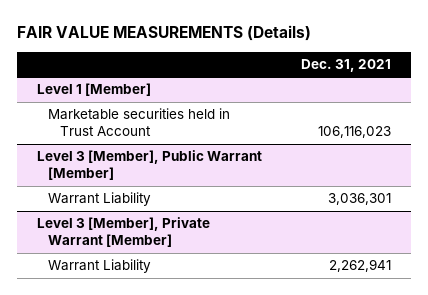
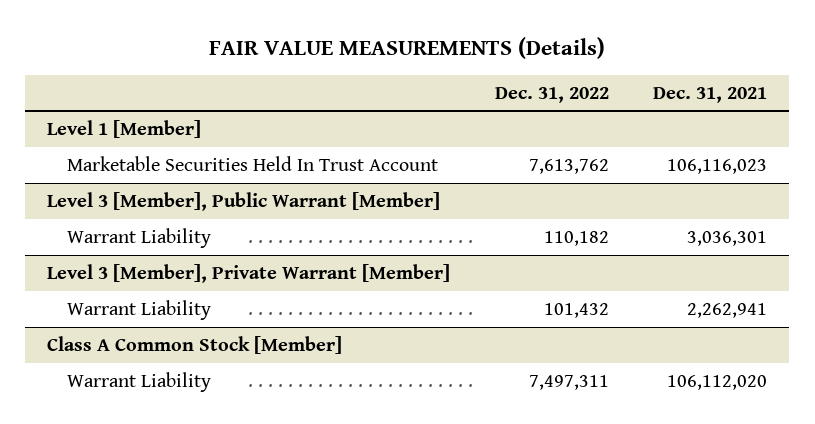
none -> [494,86,609,103] Dec. 31, 2022
[48,108,231,137] Marketable securities held in Trust Account -> [67,155,439,171] Marketable Securities Held In Trust Account
none -> [47,335,343,354] Class A Common Stock [Member]
none -> [67,371,212,392] Warrant Liability

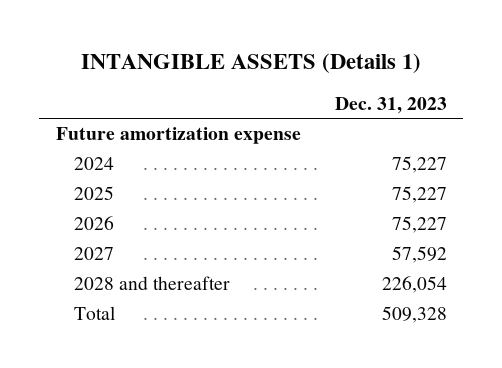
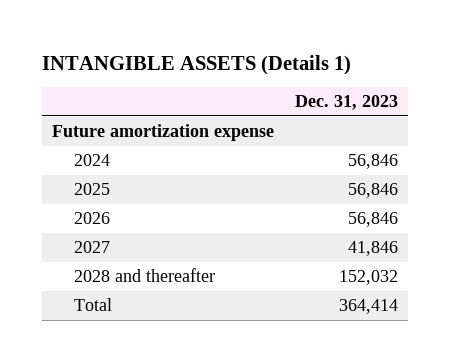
[391,156,447,174] 75,227 -> [347,154,398,170] 56,846
[391,186,447,204] 75,227 -> [347,183,398,199] 56,846
[391,216,447,234] 75,227 -> [347,212,398,228] 56,846
[391,246,447,264] 57,592 -> [347,241,398,257] 41,846
[381,276,447,294] 226,054 -> [338,270,398,286] 152,032
[381,306,447,324] 509,328 -> [338,299,398,315] 364,414

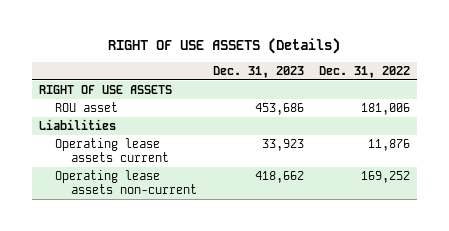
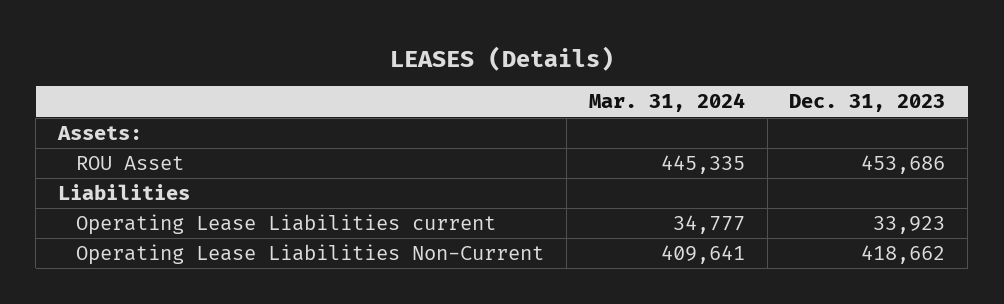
[108,37,341,54] RIGHT OF USE ASSETS (Details) -> [389,45,614,71] LEASES (Details)
[318,65,410,78] Dec. 31, 2022 -> none
none -> [588,93,745,113] Mar. 31, 2024
[39,85,173,95] RIGHT OF USE ASSETS -> none
none -> [57,126,143,141] Assets:
[55,102,119,113] ROU asset -> [76,156,185,171] ROU Asset
[55,138,170,163] Operating lease assets current -> [76,214,497,236] Operating Lease Liabilities current
[55,170,198,195] Operating lease assets non-current -> [76,244,545,266] Operating Lease Liabilities Non-Current

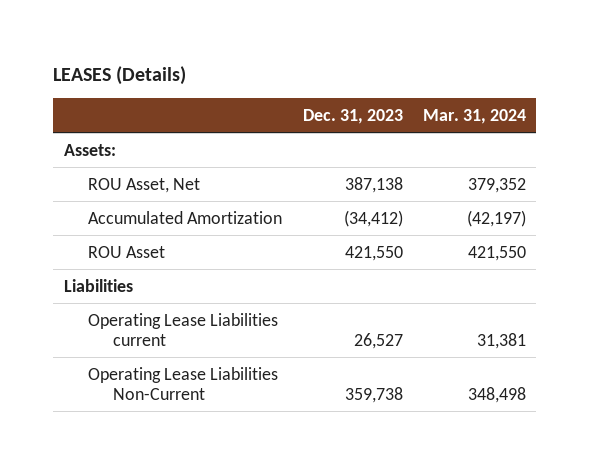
none -> [88,177,201,193] ROU Asset, Net
none -> [88,210,283,224] Accumulated Amortization
[660,155,745,175] 445,335 -> [468,245,527,261] 421,550
[861,155,946,175] 453,686 -> [344,245,403,261] 421,550
[672,215,745,235] 34,777 -> [477,333,527,350] 31,381
[873,216,946,235] 33,923 -> [353,333,403,350] 26,527
[660,245,745,265] 409,641 -> [468,387,527,404] 348,498
[861,245,946,265] 418,662 -> [344,387,403,404] 359,738

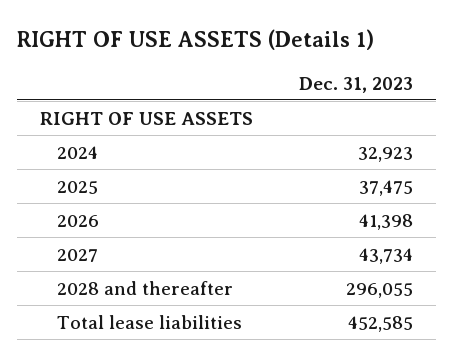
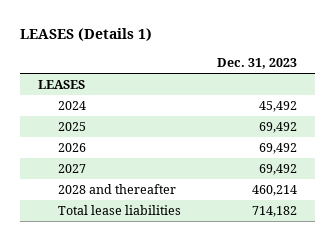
[17,28,375,50] RIGHT OF USE ASSETS (Details 1) -> [20,28,153,42] LEASES (Details 1)
[40,111,254,125] RIGHT OF USE ASSETS -> none
none -> [38,80,86,90] LEASES
[358,146,414,162] 32,923 -> [259,101,298,113] 45,492
[359,179,414,196] 37,475 -> [259,122,298,134] 69,492
[359,213,414,230] 41,398 -> [259,143,298,155] 69,492
[359,247,414,264] 43,734 -> [259,164,298,176] 69,492
[346,282,414,298] 296,055 -> [252,185,298,197] 460,214
[348,315,414,332] 452,585 -> [252,206,298,218] 714,182

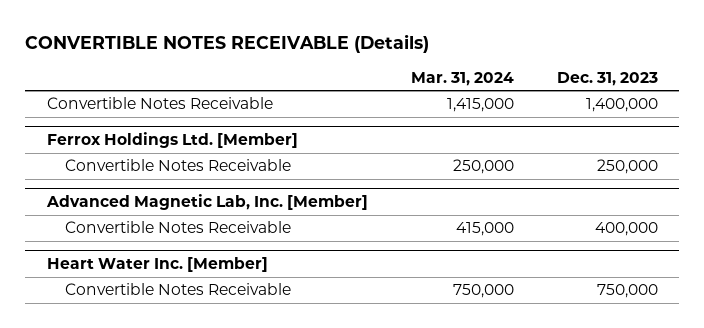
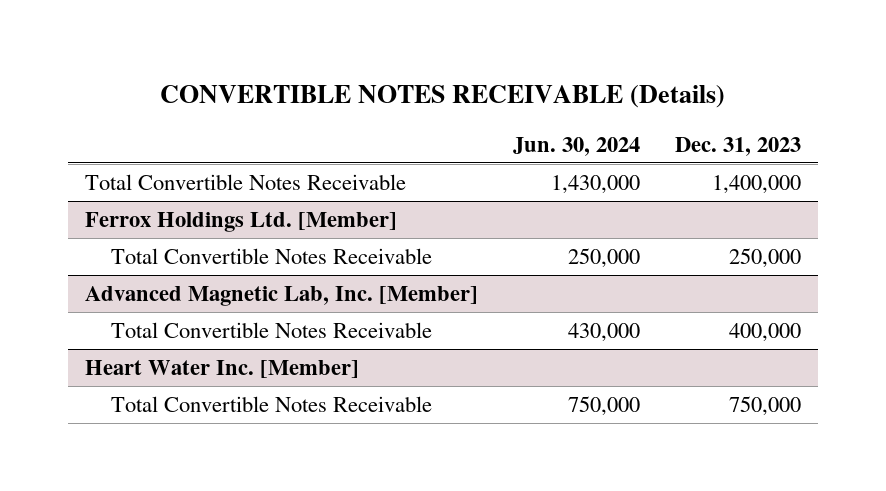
[410,71,514,86] Mar. 31, 2024 -> none
none -> [512,136,640,156] Jun. 30, 2024
[46,97,273,110] Convertible Notes Receivable -> [85,174,407,191] Total Convertible Notes Receivable
[65,159,292,172] Convertible Notes Receivable -> [111,248,433,265] Total Convertible Notes Receivable
[65,221,292,234] Convertible Notes Receivable -> [111,322,433,339] Total Convertible Notes Receivable
[65,283,292,296] Convertible Notes Receivable -> [111,396,433,413] Total Convertible Notes Receivable

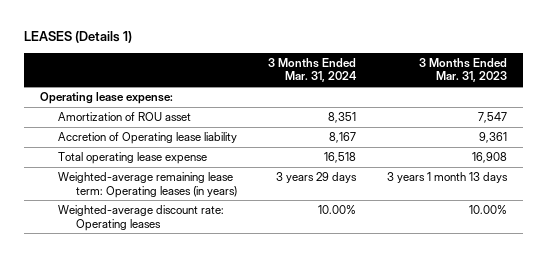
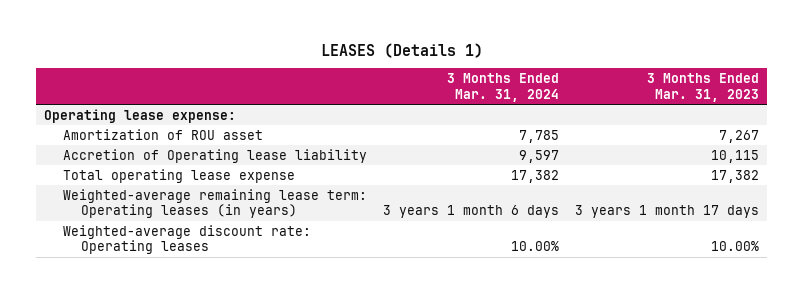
[327,111,356,123] 8,351 -> [518,129,559,143] 7,785
[477,111,507,123] 7,547 -> [719,129,760,143] 7,267
[328,131,356,143] 8,167 -> [518,149,559,163] 9,597
[478,131,507,143] 9,361 -> [711,149,760,163] 10,115
[323,151,356,163] 16,518 -> [510,169,559,183] 17,382
[471,151,507,163] 16,908 -> [711,169,760,183] 17,382
[275,171,357,183] 3 years 29 days -> [382,205,559,219] 3 years 1 month 6 days
[386,171,508,183] 3 years 1 month 13 days -> [575,205,760,219] 3 years 1 month 17 days

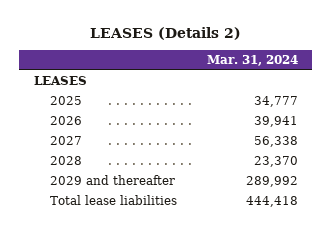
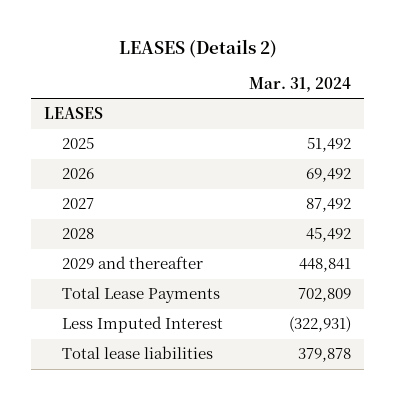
[253,96,298,108] 34,777 -> [307,137,352,153] 51,492
[253,116,298,128] 39,941 -> [306,168,352,183] 69,492
[253,136,298,148] 56,338 -> [306,198,352,213] 87,492
[253,156,298,168] 23,370 -> [306,227,352,243] 45,492
[245,176,298,188] 289,992 -> [299,258,352,273] 448,841
none -> [61,287,220,304] Total Lease Payments
none -> [61,316,223,334] Less Imputed Interest
[245,196,298,208] 444,418 -> [298,348,352,363] 379,878

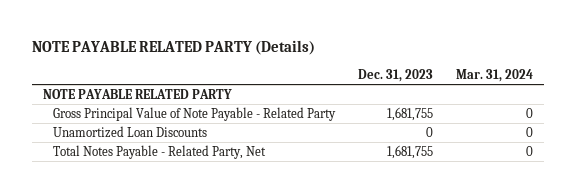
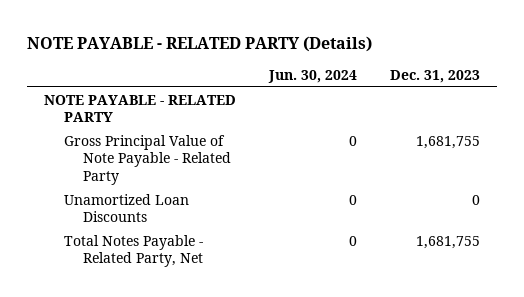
[31,40,315,56] NOTE PAYABLE RELATED PARTY (Details) -> [27,35,373,52] NOTE PAYABLE - RELATED PARTY (Details)
[455,69,533,83] Mar. 31, 2024 -> none
none -> [267,69,357,83] Jun. 30, 2024
[43,89,233,100] NOTE PAYABLE RELATED PARTY -> [43,95,236,123] NOTE PAYABLE - RELATED PARTY

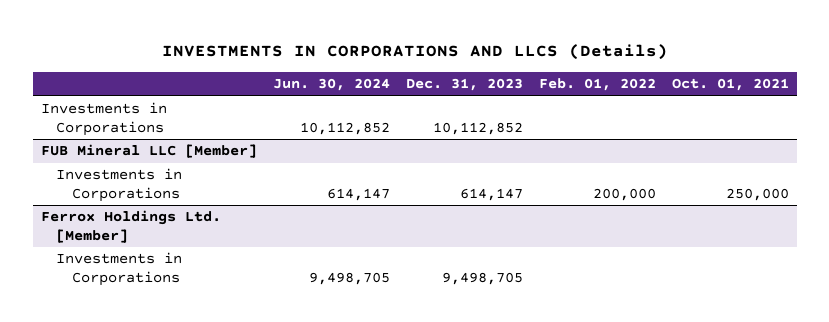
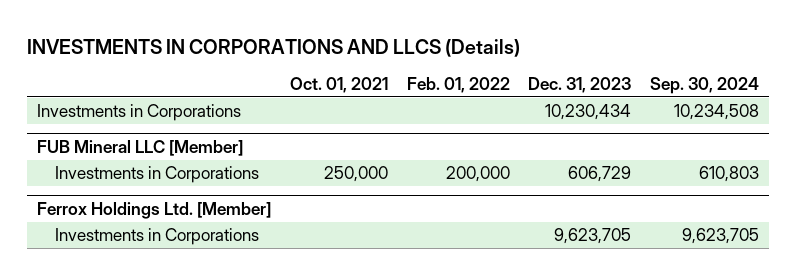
[272,78,390,92] Jun. 30, 2024 -> none
none -> [650,76,760,94] Sep. 30, 2024
[432,121,523,135] 10,112,852 -> [545,104,632,121] 10,230,434
[459,187,523,201] 614,147 -> [568,166,632,183] 606,729
[441,271,523,285] 9,498,705 -> [554,228,632,245] 9,623,705

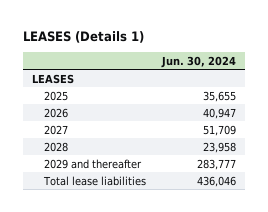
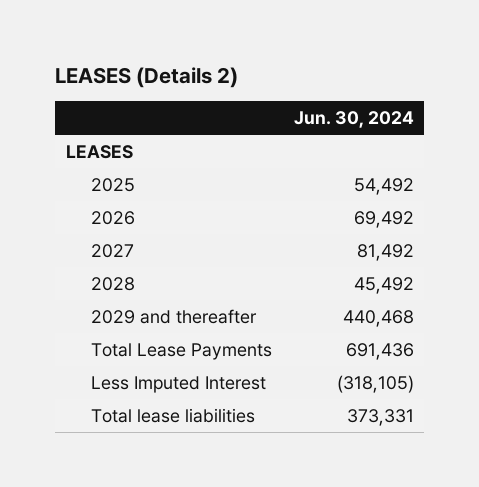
[23,30,145,43] LEASES (Details 1) -> [54,67,238,89] LEASES (Details 2)
[203,90,237,102] 35,655 -> [353,177,414,195] 54,492
[203,107,237,119] 40,947 -> [353,210,414,228] 69,492
[203,124,237,136] 51,709 -> [356,243,414,261] 81,492
[203,141,237,153] 23,958 -> [353,276,414,294] 45,492
[197,158,237,170] 283,777 -> [342,309,414,327] 440,468
none -> [91,342,273,360] Total Lease Payments
none -> [91,375,267,393] Less Imputed Interest
[197,175,237,187] 436,046 -> [346,408,414,426] 373,331

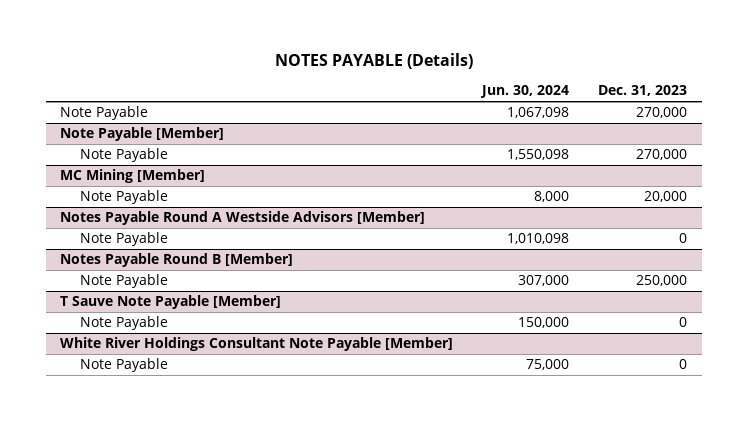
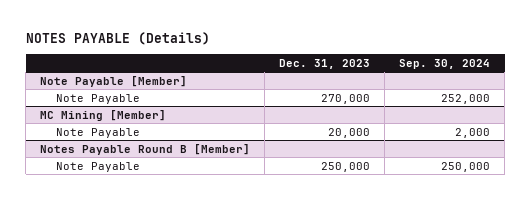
[480,85,570,99] Jun. 30, 2024 -> none
none -> [399,58,491,69] Sep. 30, 2024
[60,106,149,121] Note Payable -> none
[60,211,426,226] Notes Payable Round A Westside Advisors [Member] -> none
[79,232,168,247] Note Payable -> none
[60,295,282,310] T Sauve Note Payable [Member] -> none
[79,316,168,331] Note Payable -> none
[60,337,454,352] White River Holdings Consultant Note Payable [Member] -> none
[79,358,168,373] Note Payable -> none

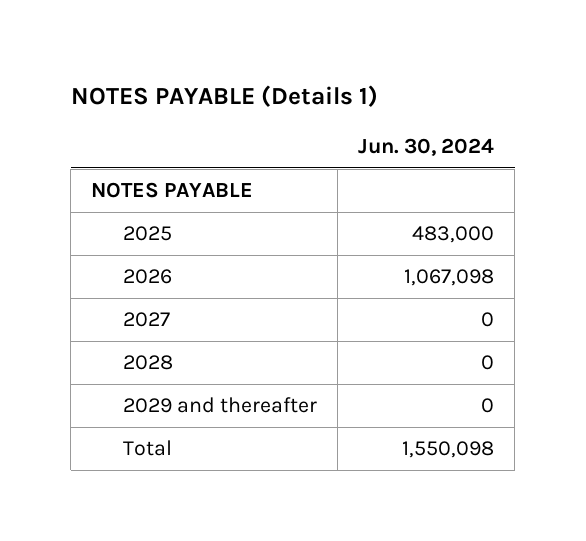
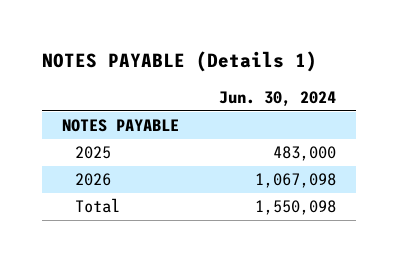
[123,311,171,327] 2027 -> none
[123,354,174,370] 2028 -> none
[123,396,318,413] 2029 and thereafter -> none

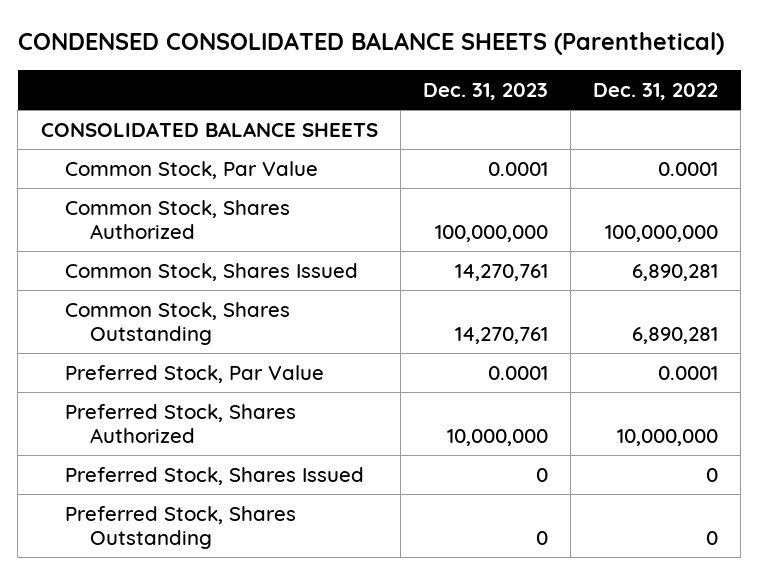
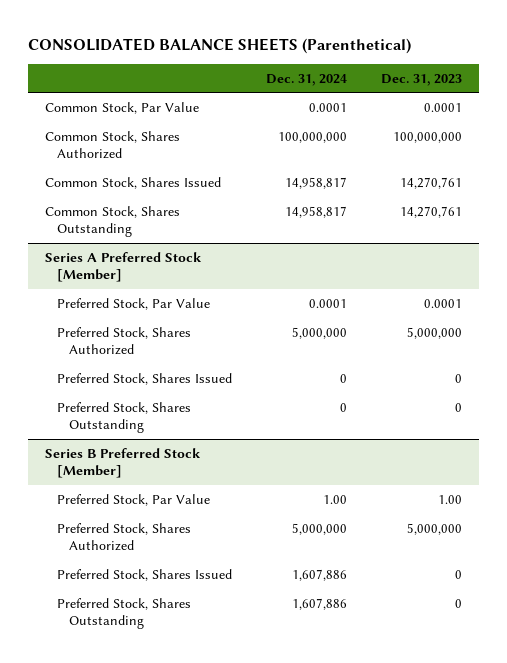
[17,31,724,55] CONDENSED CONSOLIDATED BALANCE SHEETS (Parenthetical) -> [27,37,411,54] CONSOLIDATED BALANCE SHEETS (Parenthetical)
[592,83,718,101] Dec. 31, 2022 -> none
none -> [266,73,348,86] Dec. 31, 2024
[40,121,378,137] CONSOLIDATED BALANCE SHEETS -> none
none -> [45,251,203,283] Series A Preferred Stock [Member]
[446,429,548,447] 10,000,000 -> [407,326,463,339] 5,000,000
none -> [45,447,202,479] Series B Preferred Stock [Member]
none -> [57,493,211,506] Preferred Stock, Par Value
none -> [57,522,192,552] Preferred Stock, Shares Authorized
none -> [57,568,233,581] Preferred Stock, Shares Issued
none -> [57,597,192,630] Preferred Stock, Shares Outstanding

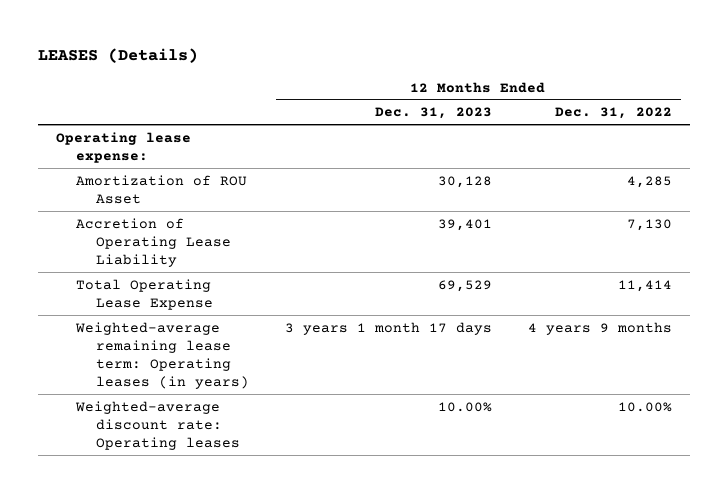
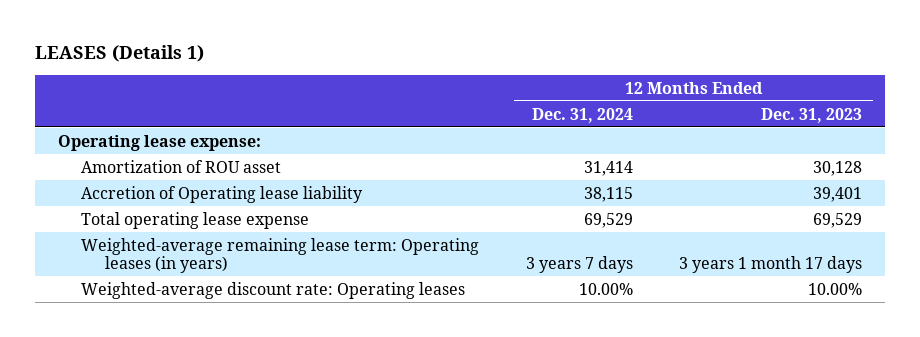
[37,48,198,64] LEASES (Details) -> [34,45,204,63] LEASES (Details 1)
[555,107,673,120] Dec. 31, 2022 -> none
none -> [531,107,633,123] Dec. 31, 2024
[75,174,247,204] Amortization of ROU Asset -> [81,159,282,173] Amortization of ROU asset
[75,217,231,267] Accretion of Operating Lease Liability -> [81,185,364,203] Accretion of Operating lease liability
[75,278,213,310] Total Operating Lease Expense -> [81,211,310,229] Total operating lease expense

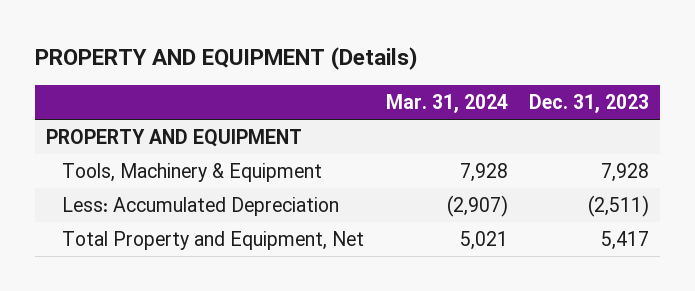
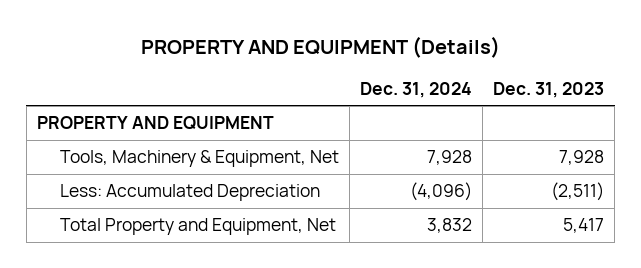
[385,94,508,114] Mar. 31, 2024 -> none
none -> [360,81,473,98] Dec. 31, 2024
[61,163,322,183] Tools, Machinery & Equipment -> [59,150,339,168] Tools, Machinery & Equipment, Net

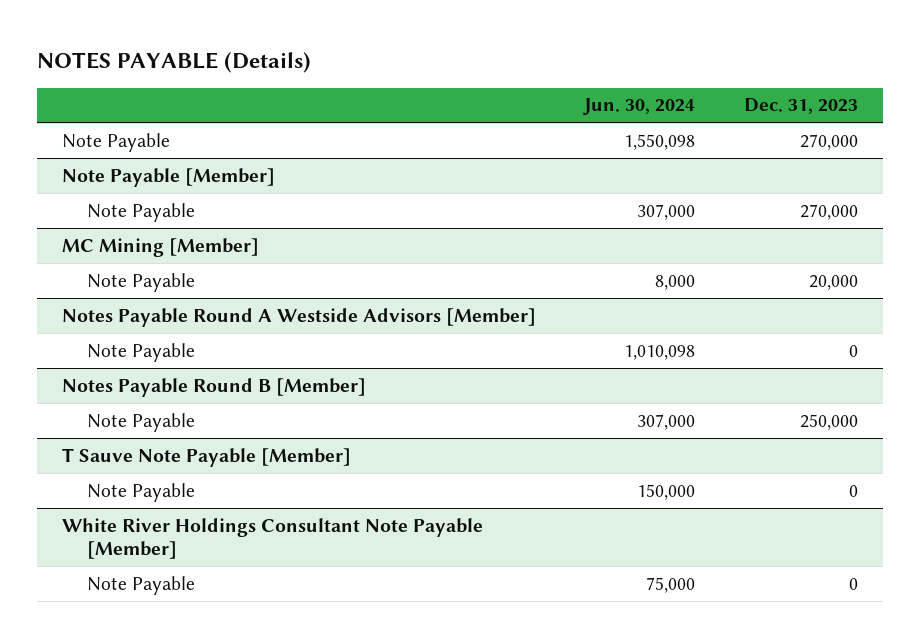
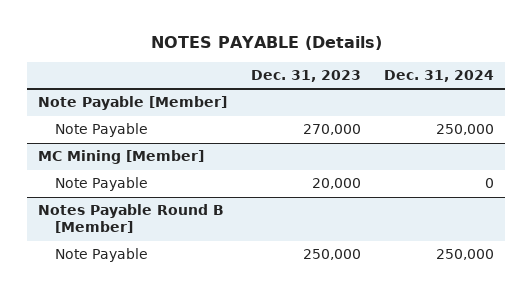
[583,98,696,116] Jun. 30, 2024 -> none
none -> [383,70,494,83] Dec. 31, 2024
[61,132,170,152] Note Payable -> none
[61,307,536,327] Notes Payable Round A Westside Advisors [Member] -> none
[87,342,196,362] Note Payable -> none
[61,447,351,467] T Sauve Note Payable [Member] -> none
[87,482,196,502] Note Payable -> none
[61,517,483,559] White River Holdings Consultant Note Payable [Member] -> none
[87,575,196,595] Note Payable -> none

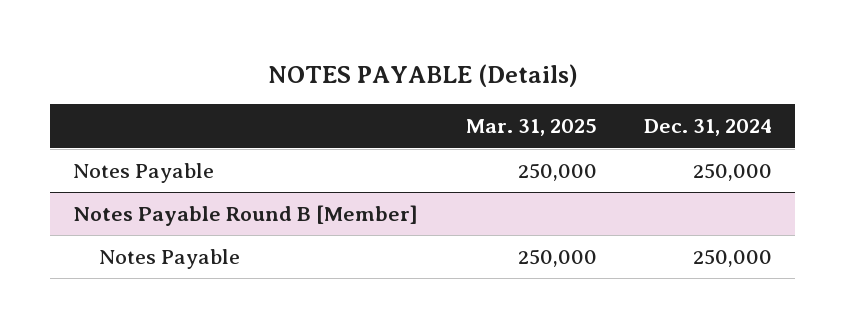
[250,70,361,83] Dec. 31, 2023 -> none
none -> [465,119,597,137] Mar. 31, 2025
[38,96,228,111] Note Payable [Member] -> none
[38,150,205,165] MC Mining [Member] -> none
[55,177,149,192] Note Payable -> none
[55,123,149,138] Note Payable -> [73,163,215,184] Notes Payable
[55,248,149,263] Note Payable -> [98,249,240,270] Notes Payable

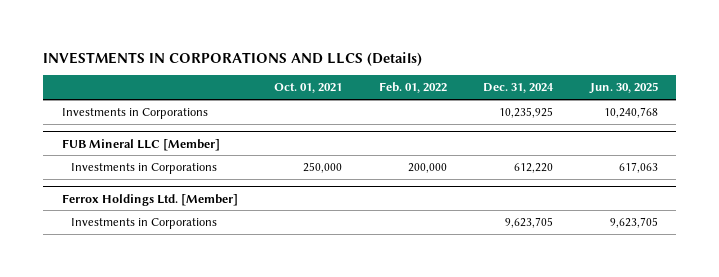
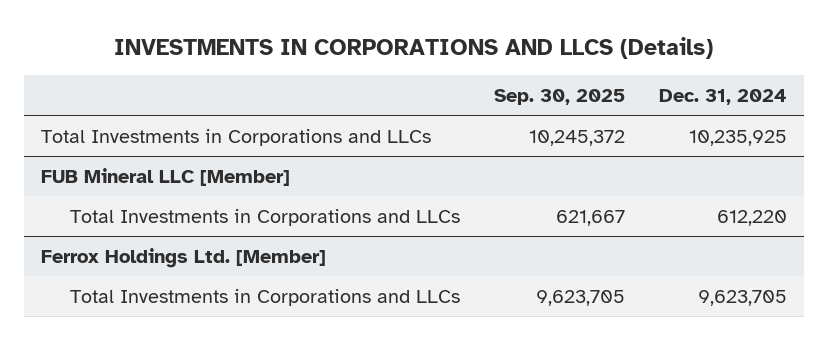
[274,83,343,94] Oct. 01, 2021 -> none
[378,82,447,94] Feb. 01, 2022 -> none
[588,82,658,95] Jun. 30, 2025 -> none
none -> [494,88,626,105] Sep. 30, 2025
[61,107,208,119] Investments in Corporations -> [41,128,432,146] Total Investments in Corporations and LLCs
[70,162,217,174] Investments in Corporations -> [70,208,461,226] Total Investments in Corporations and LLCs
[70,217,217,229] Investments in Corporations -> [70,288,461,306] Total Investments in Corporations and LLCs

